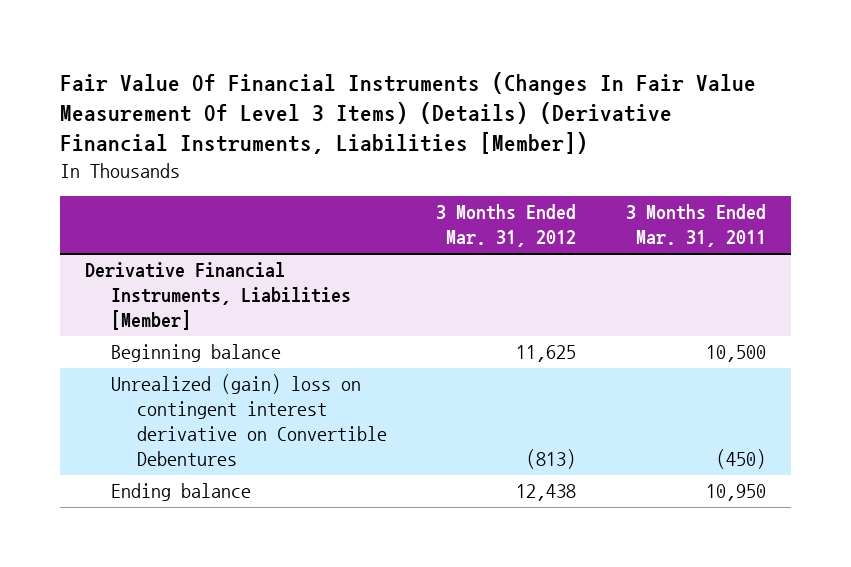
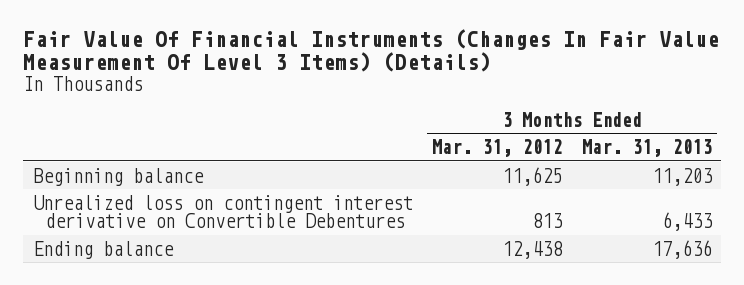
[59,72,756,155] Fair Value Of Financial Instruments (Changes In Fair Value Measurement Of Level 3 Items) (Details) (Derivative Financial Instruments, Liabilities [Member]) -> [22,28,719,73] Fair Value Of Financial Instruments (Changes In Fair Value Measurement Of Level 3 Items) (Details)
[625,204,766,248] 3 Months Ended Mar. 31, 2011 -> none
none -> [581,139,712,158] Mar. 31, 2013
[84,262,351,330] Derivative Financial Instruments, Liabilities [Member] -> none
[110,374,387,466] Unrealized (gain) loss on contingent interest derivative on Convertible Debentures -> [32,194,413,229] Unrealized loss on contingent interest derivative on Convertible Debentures
[526,448,577,469] (813) -> [532,213,564,229] 813

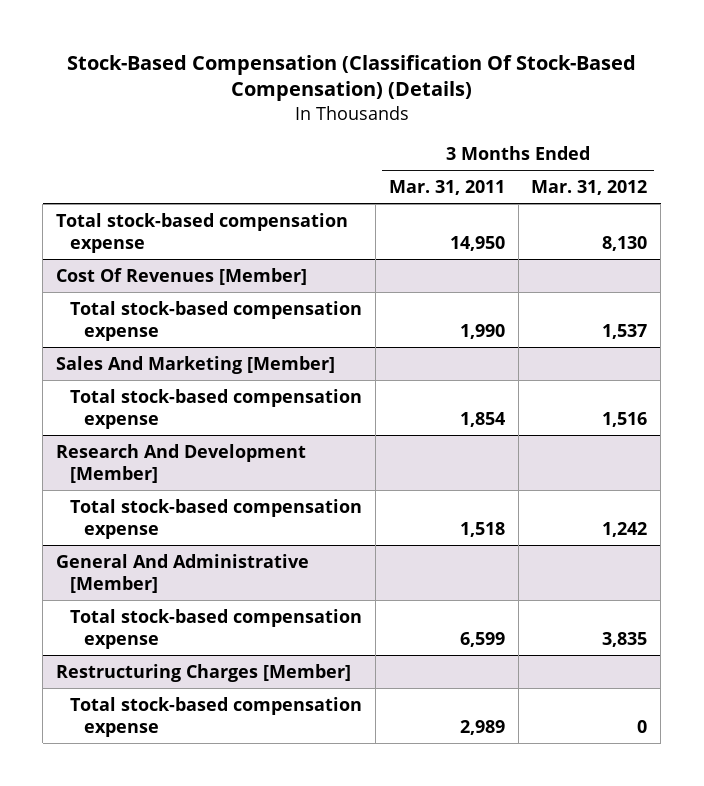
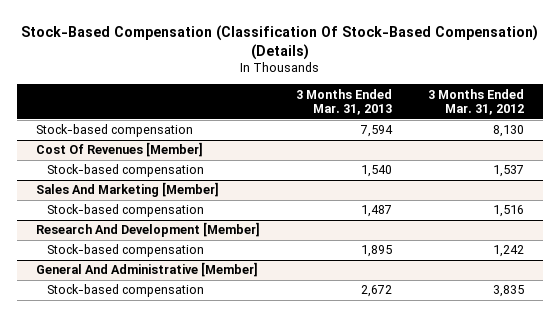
[388,179,505,195] Mar. 31, 2011 -> none
none -> [296,88,393,115] 3 Months Ended Mar. 31, 2013
[56,212,349,253] Total stock-based compensation expense -> [35,124,193,138] Stock-based compensation
[69,300,362,341] Total stock-based compensation expense -> [46,164,204,178] Stock-based compensation
[69,388,362,429] Total stock-based compensation expense -> [46,204,204,218] Stock-based compensation
[69,498,362,539] Total stock-based compensation expense -> [46,244,204,258] Stock-based compensation
[56,663,352,682] Restructuring Charges [Member] -> none
[69,696,362,737] Total stock-based compensation expense -> none
[69,608,362,649] Total stock-based compensation expense -> [46,284,204,298] Stock-based compensation

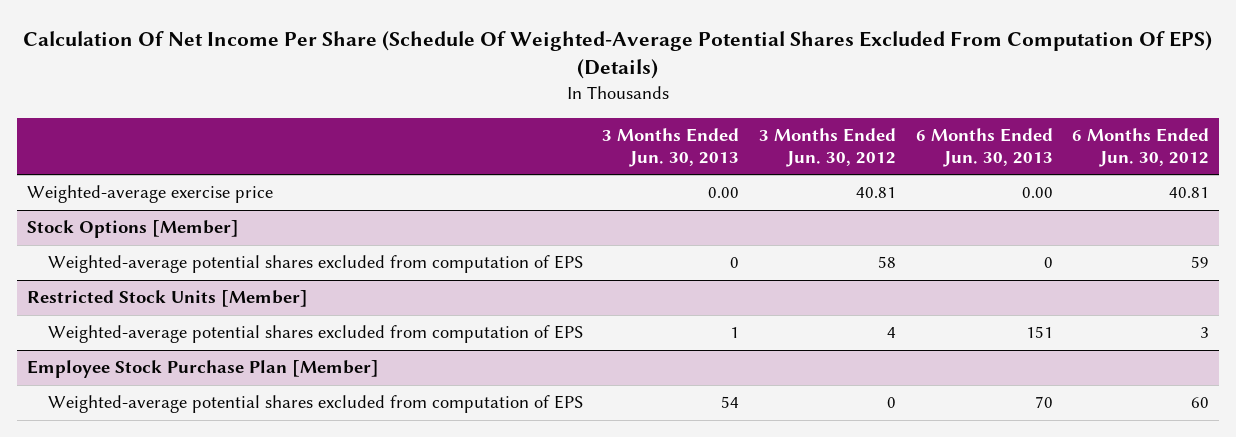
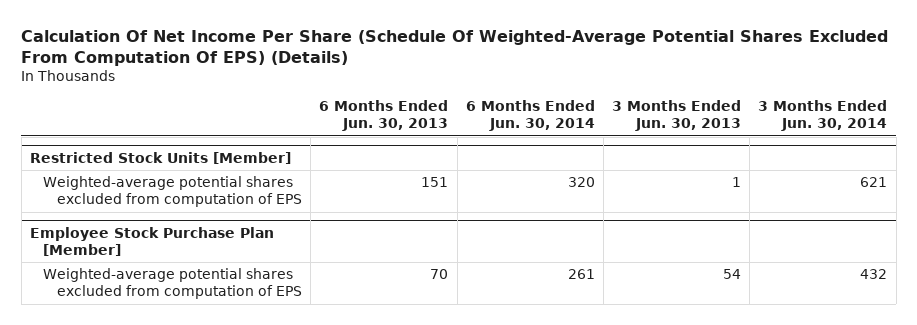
[759,128,897,167] 3 Months Ended Jun. 30, 2012 -> none
[1072,128,1210,167] 6 Months Ended Jun. 30, 2012 -> none
none -> [465,100,595,132] 6 Months Ended Jun. 30, 2014
none -> [758,100,888,132] 3 Months Ended Jun. 30, 2014
[27,185,274,204] Weighted-average exercise price -> none
[27,220,240,239] Stock Options [Member] -> none
[47,255,583,274] Weighted-average potential shares excluded from computation of EPS -> none

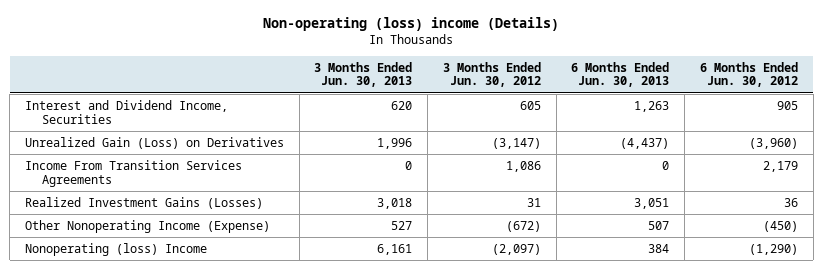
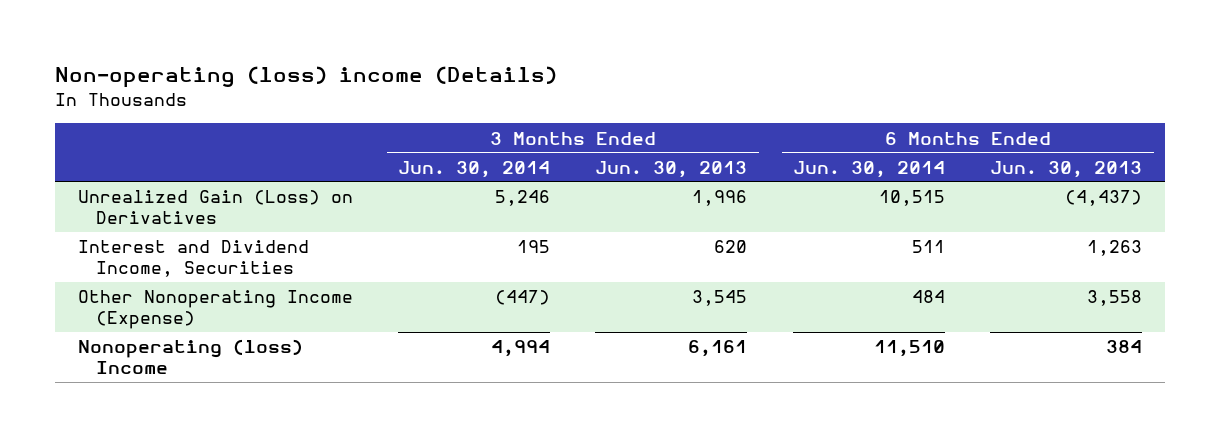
[442,61,541,88] 3 Months Ended Jun. 30, 2012 -> none
[699,61,798,88] 6 Months Ended Jun. 30, 2012 -> none
none -> [398,160,551,178] Jun. 30, 2014
none -> [792,160,945,178] Jun. 30, 2014
[24,159,242,187] Income From Transition Services Agreements -> none
[24,196,263,209] Realized Investment Gains (Losses) -> none
[24,99,228,124] Interest and Dividend Income, Securities -> [77,240,309,278] Interest and Dividend Income, Securities
[391,220,413,230] 527 -> [692,290,748,307] 3,545
[648,220,670,230] 507 -> [1087,290,1143,307] 3,558

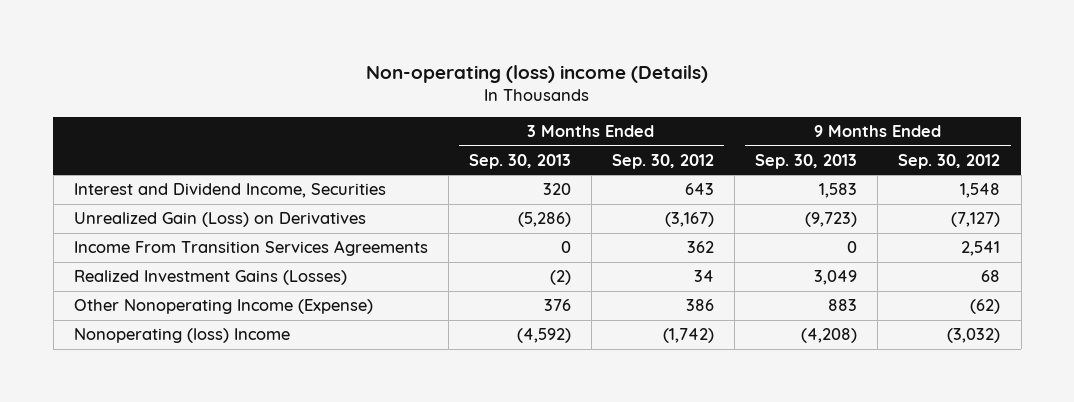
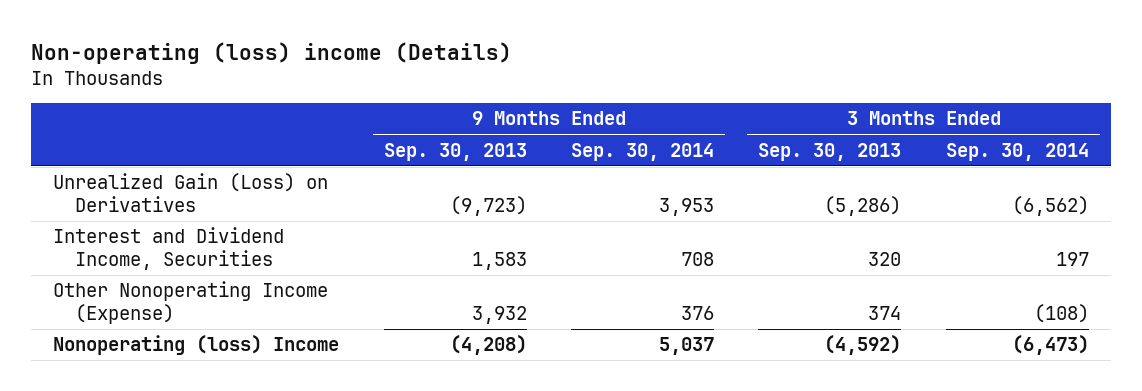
[612,153,715,169] Sep. 30, 2012 -> none
[898,153,1001,169] Sep. 30, 2012 -> none
none -> [571,142,715,161] Sep. 30, 2014
none -> [945,142,1089,161] Sep. 30, 2014
[73,240,428,257] Income From Transition Services Agreements -> none
[73,270,347,286] Realized Investment Gains (Losses) -> none
[73,183,386,199] Interest and Dividend Income, Securities -> [53,227,285,271] Interest and Dividend Income, Securities
[543,299,571,312] 376 -> [868,306,902,321] 374
[828,299,858,312] 883 -> [471,306,527,325] 3,932

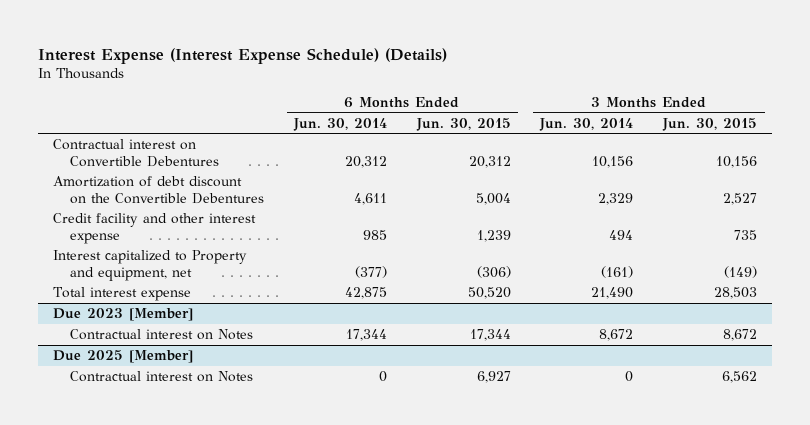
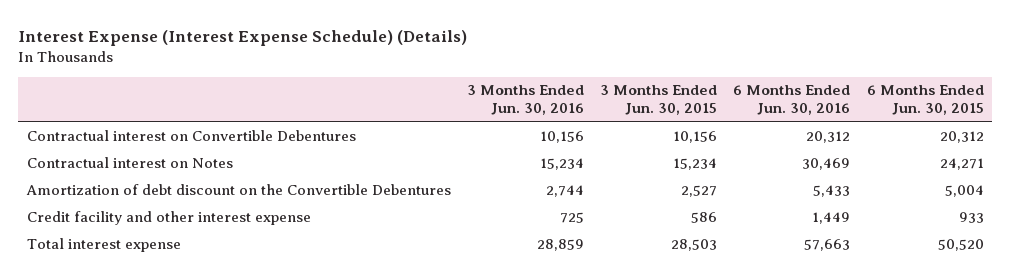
[293,117,388,131] Jun. 30, 2014 -> none
[539,117,634,131] Jun. 30, 2014 -> none
none -> [466,85,584,115] 3 Months Ended Jun. 30, 2016
none -> [733,85,851,115] 6 Months Ended Jun. 30, 2016
none -> [26,156,233,168] Contractual interest on Notes
[53,250,248,281] Interest capitalized to Property and equipment, net -> none
[476,229,511,242] 1,239 -> [958,211,984,223] 933
[734,229,758,240] 735 -> [691,211,718,223] 586
[53,308,194,322] Due 2023 [Member] -> none
[70,329,254,341] Contractual interest on Notes -> none
[53,350,194,364] Due 2025 [Member] -> none
[70,371,254,383] Contractual interest on Notes -> none

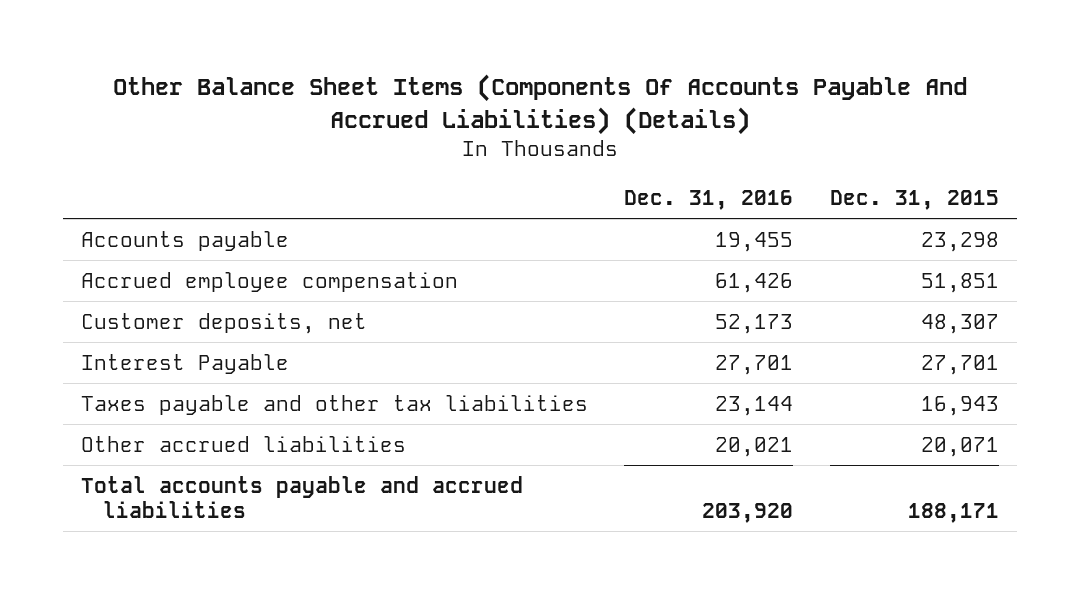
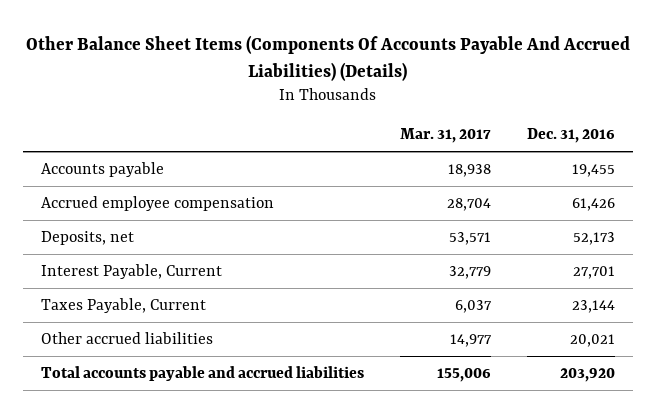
[829,190,999,211] Dec. 31, 2015 -> none
none -> [399,128,491,144] Mar. 31, 2017
[81,312,368,334] Customer deposits, net -> [40,230,134,245] Deposits, net
[81,353,290,374] Interest Payable -> [40,263,222,279] Interest Payable, Current
[81,394,589,415] Taxes payable and other tax liabilities -> [40,297,206,313] Taxes Payable, Current

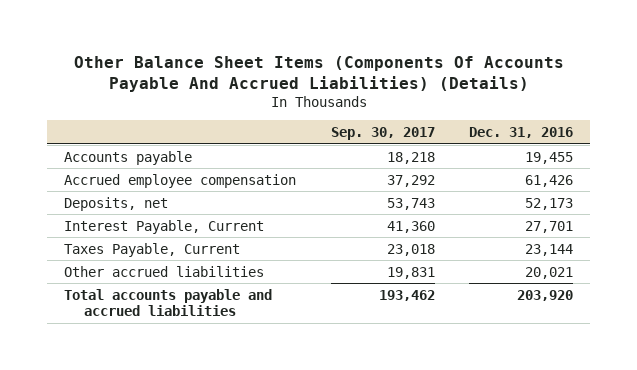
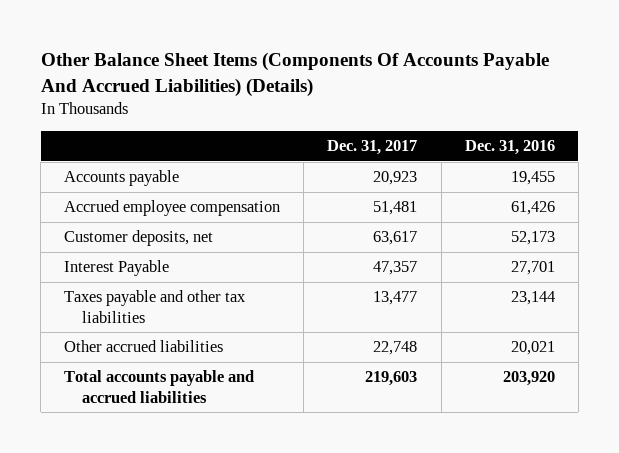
[330,127,435,141] Sep. 30, 2017 -> none
none -> [327,140,418,156] Dec. 31, 2017
[64,196,169,211] Deposits, net -> [64,230,214,247] Customer deposits, net
[64,219,265,234] Interest Payable, Current -> [64,260,170,277] Interest Payable
[64,242,241,257] Taxes Payable, Current -> [64,290,247,323] Taxes payable and other tax liabilities

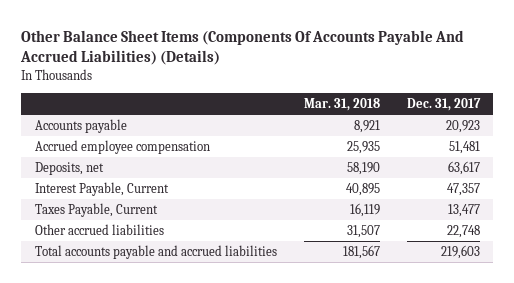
[464,140,555,156] Dec. 31, 2016 -> none
none -> [303,98,380,112] Mar. 31, 2018
[64,230,214,247] Customer deposits, net -> [34,161,104,175] Deposits, net
[64,260,170,277] Interest Payable -> [34,181,169,196] Interest Payable, Current
[64,290,247,323] Taxes payable and other tax liabilities -> [34,202,158,217] Taxes Payable, Current

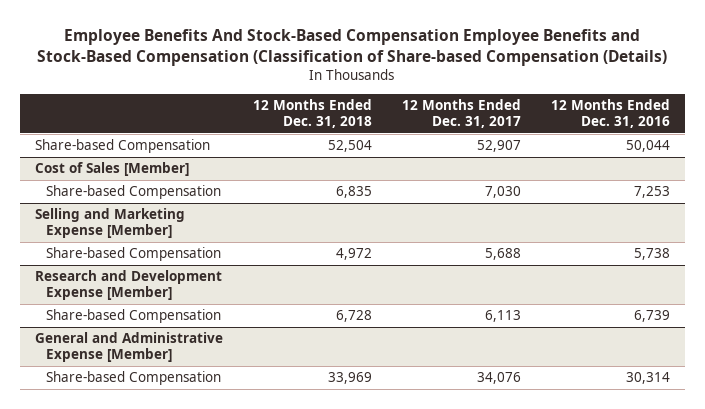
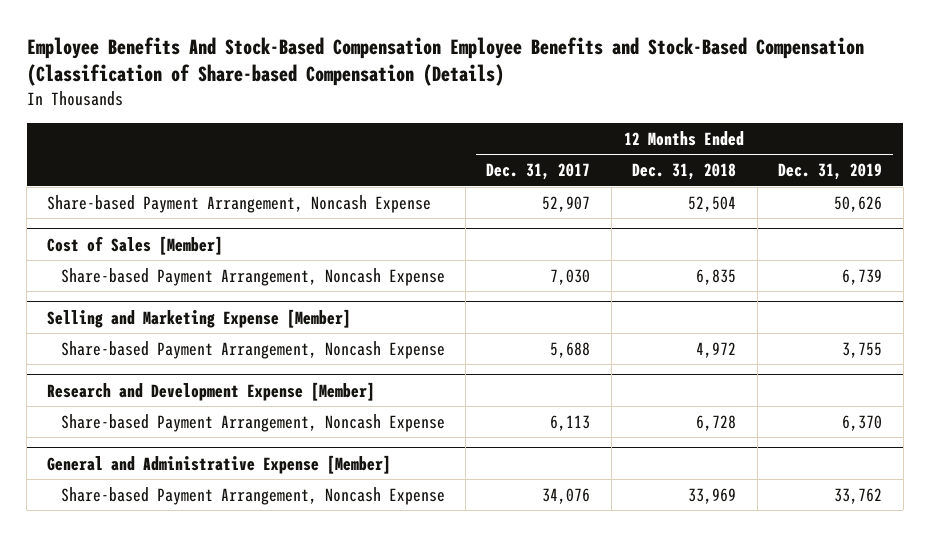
[550,99,670,128] 12 Months Ended Dec. 31, 2016 -> none
none -> [778,163,883,181] Dec. 31, 2019
[35,139,211,154] Share-based Compensation -> [47,194,432,213] Share-based Payment Arrangement, Noncash Expense
[45,185,221,200] Share-based Compensation -> [60,267,445,286] Share-based Payment Arrangement, Noncash Expense
[45,247,221,262] Share-based Compensation -> [60,340,445,359] Share-based Payment Arrangement, Noncash Expense
[45,309,221,324] Share-based Compensation -> [60,413,445,432] Share-based Payment Arrangement, Noncash Expense
[45,371,221,386] Share-based Compensation -> [60,486,445,505] Share-based Payment Arrangement, Noncash Expense

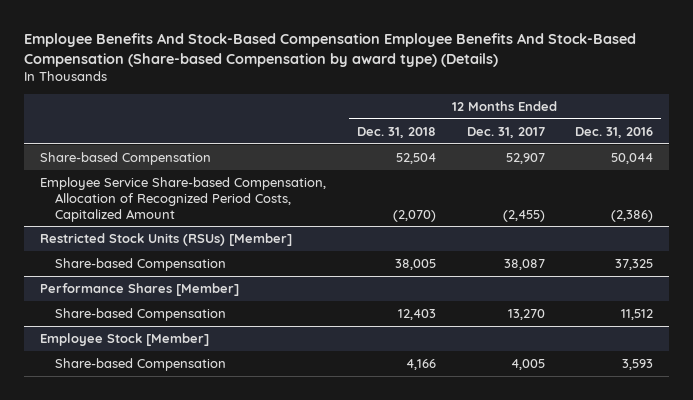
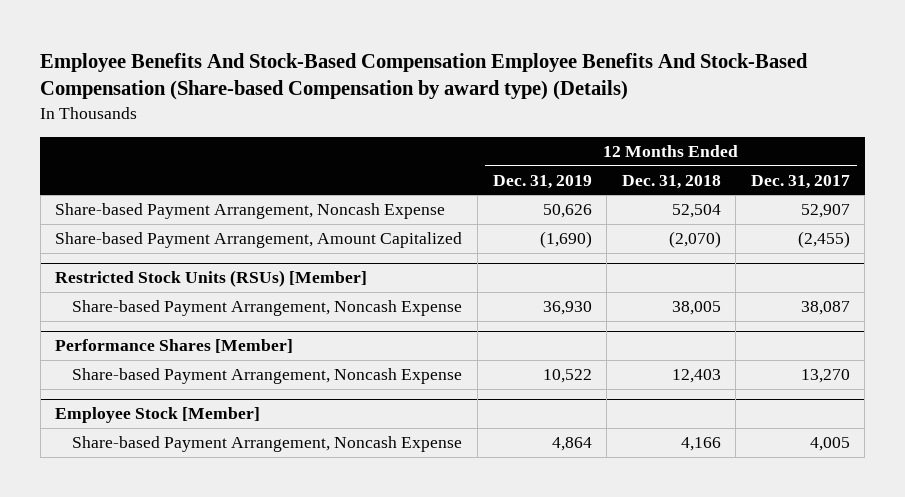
[575,126,654,138] Dec. 31, 2016 -> none
none -> [492,174,592,189] Dec. 31, 2019
[39,151,211,165] Share-based Compensation -> [55,203,446,220] Share-based Payment Arrangement, Noncash Expense
[39,176,326,222] Employee Service Share-based Compensation, Allocation of Recognized Period Costs, Capitalized Amount -> [55,232,463,249] Share-based Payment Arrangement, Amount Capitalized
[55,257,227,271] Share-based Compensation -> [72,300,463,317] Share-based Payment Arrangement, Noncash Expense
[55,307,227,321] Share-based Compensation -> [72,368,463,385] Share-based Payment Arrangement, Noncash Expense
[55,357,227,371] Share-based Compensation -> [72,436,463,453] Share-based Payment Arrangement, Noncash Expense

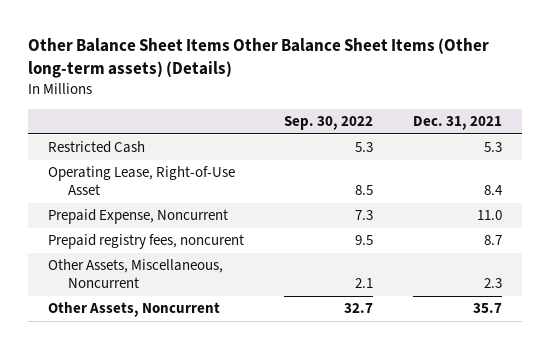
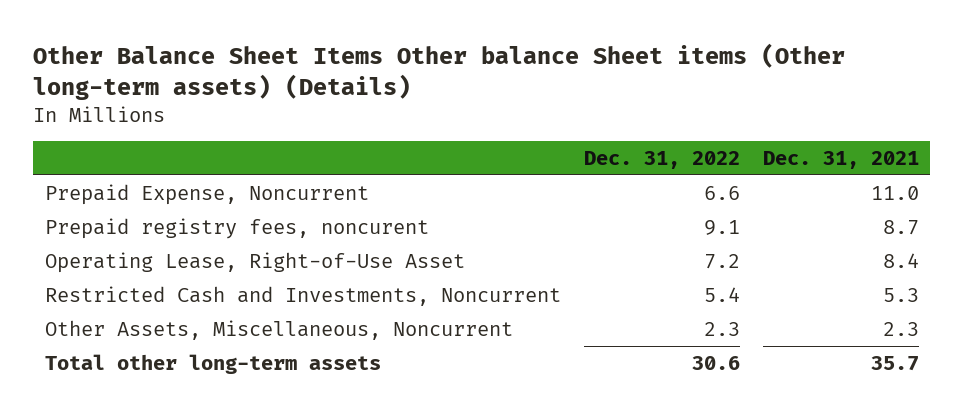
[27,37,489,78] Other Balance Sheet Items Other Balance Sheet Items (Other long-term assets) (Details) -> [33,43,846,100] Other Balance Sheet Items Other balance Sheet items (Other long-term assets) (Details)
[284,116,374,131] Sep. 30, 2022 -> none
none -> [583,151,740,170] Dec. 31, 2022
[47,141,145,154] Restricted Cash -> none
[47,166,235,195] Operating Lease, Right-of-Use Asset -> [44,251,465,273] Operating Lease, Right-of-Use Asset
none -> [44,285,561,306] Restricted Cash and Investments, Noncurrent
[47,302,220,318] Other Assets, Noncurrent -> [44,353,381,374] Total other long-term assets

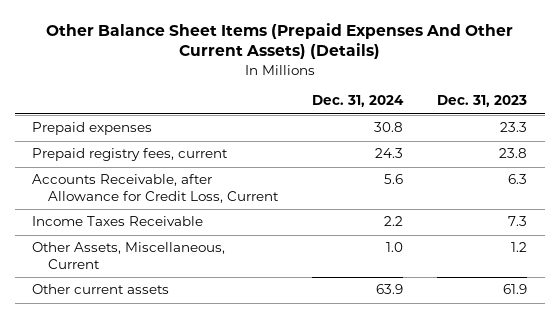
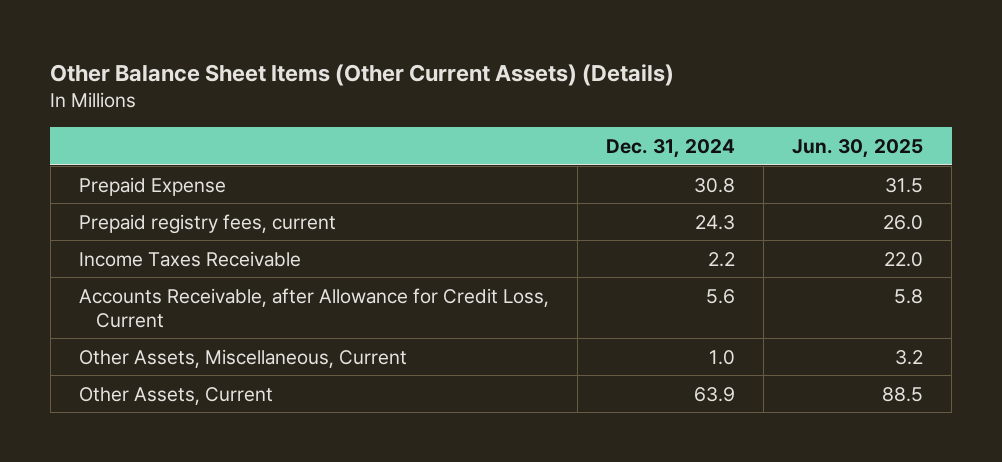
[45,22,513,60] Other Balance Sheet Items (Prepaid Expenses And Other Current Assets) (Details) -> [50,63,675,86] Other Balance Sheet Items (Other Current Assets) (Details)
[437,95,528,108] Dec. 31, 2023 -> none
none -> [792,138,924,158] Jun. 30, 2025
[32,122,153,136] Prepaid expenses -> none
none -> [78,176,226,196] Prepaid Expense
[32,174,279,203] Accounts Receivable, after Allowance for Credit Loss, Current -> [78,287,549,328] Accounts Receivable, after Allowance for Credit Loss, Current
[32,284,170,295] Other current assets -> [78,386,273,405] Other Assets, Current

